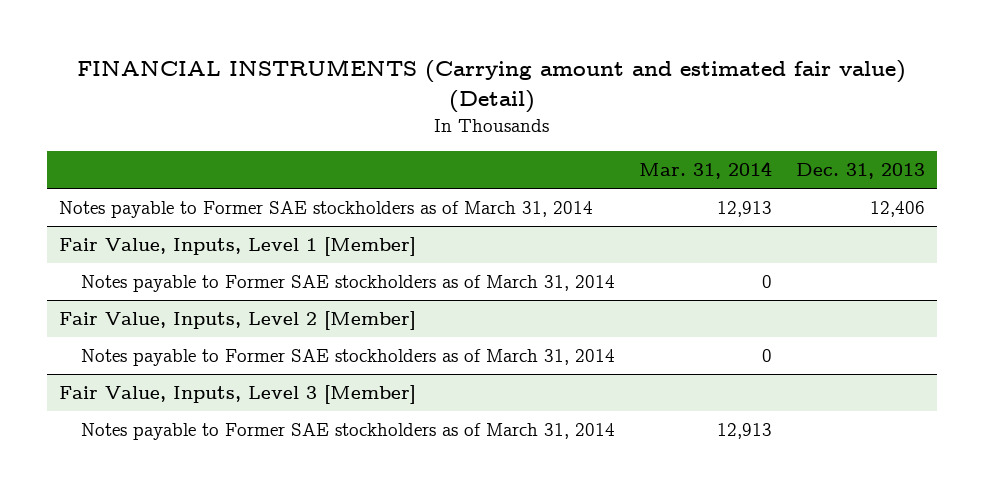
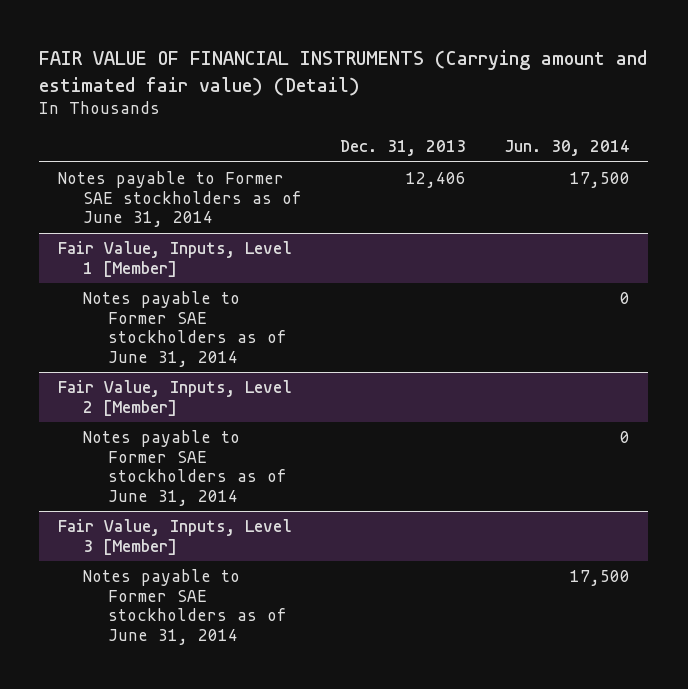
[76,59,906,114] FINANCIAL INSTRUMENTS (Carrying amount and estimated fair value) (Detail) -> [39,50,648,96] FAIR VALUE OF FINANCIAL INSTRUMENTS (Carrying amount and estimated fair value) (Detail)
[639,161,773,180] Mar. 31, 2014 -> none
none -> [503,140,630,157] Jun. 30, 2014
[58,201,593,219] Notes payable to Former SAE stockholders as of March 31, 2014 -> [58,171,302,228] Notes payable to Former SAE stockholders as of June 31, 2014
[81,275,616,293] Notes payable to Former SAE stockholders as of March 31, 2014 -> [82,291,287,367] Notes payable to Former SAE stockholders as of June 31, 2014
[81,349,616,367] Notes payable to Former SAE stockholders as of March 31, 2014 -> [82,430,287,506] Notes payable to Former SAE stockholders as of June 31, 2014
[81,423,616,441] Notes payable to Former SAE stockholders as of March 31, 2014 -> [82,569,287,645] Notes payable to Former SAE stockholders as of June 31, 2014

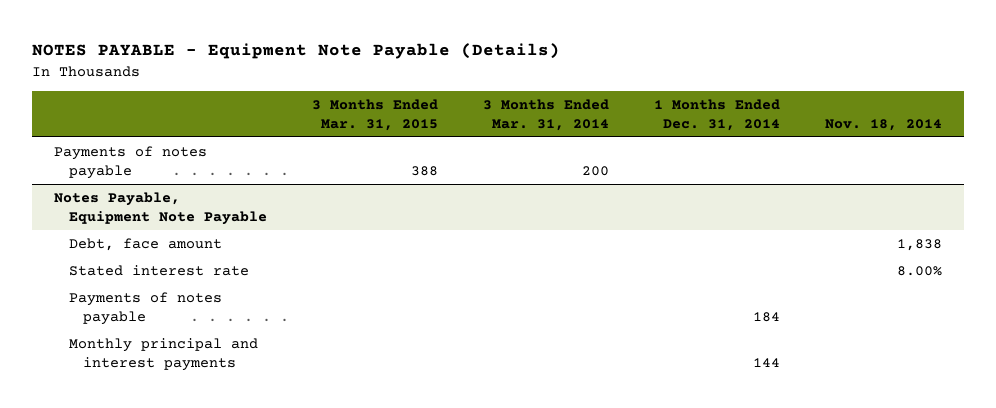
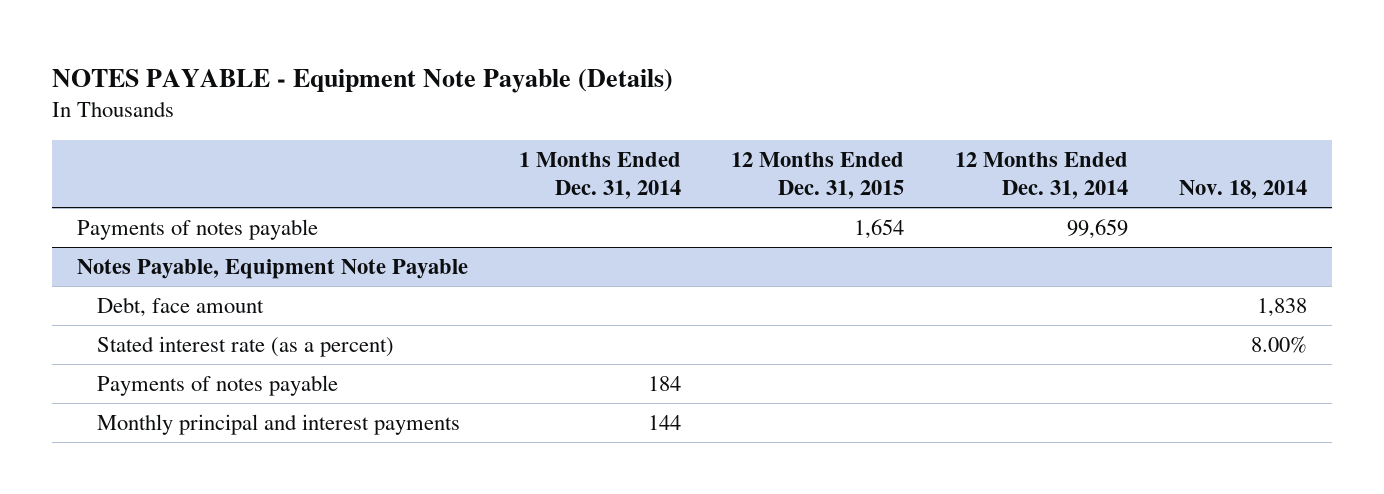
[311,98,438,131] 3 Months Ended Mar. 31, 2015 -> none
[482,98,609,131] 3 Months Ended Mar. 31, 2014 -> none
none -> [731,152,905,200] 12 Months Ended Dec. 31, 2015
none -> [954,152,1128,200] 12 Months Ended Dec. 31, 2014
[68,264,249,276] Stated interest rate -> [97,335,395,357] Stated interest rate (as a percent)

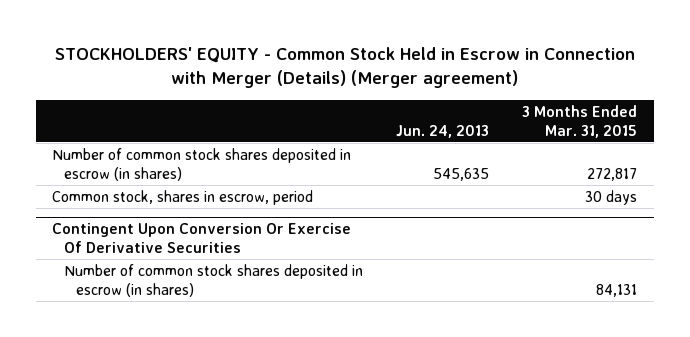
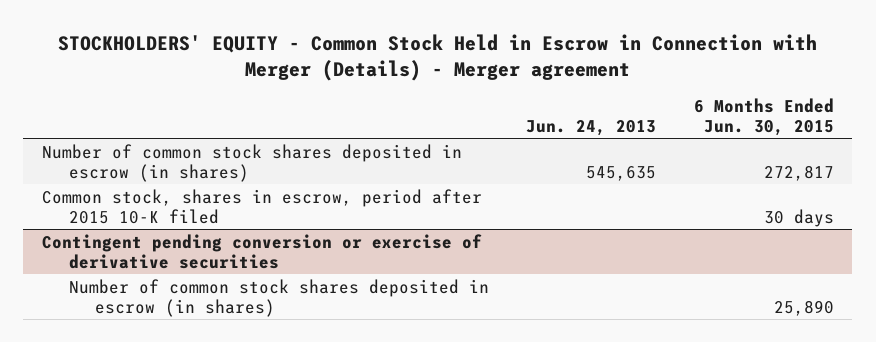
[54,47,635,89] STOCKHOLDERS' EQUITY - Common Stock Held in Escrow in Connection with Merger (Details) (Merger agreement) -> [57,33,817,82] STOCKHOLDERS' EQUITY - Common Stock Held in Escrow in Connection with Merger (Details) - Merger agreement
[522,104,638,138] 3 Months Ended Mar. 31, 2015 -> none
none -> [693,97,834,136] 6 Months Ended Jun. 30, 2015
[52,189,314,205] Common stock, shares in escrow, period -> [41,188,482,224] Common stock, shares in escrow, period after 2015 10-K filed
[52,223,352,254] Contingent Upon Conversion Or Exercise Of Derivative Securities -> [41,233,482,269] Contingent pending conversion or exercise of derivative securities

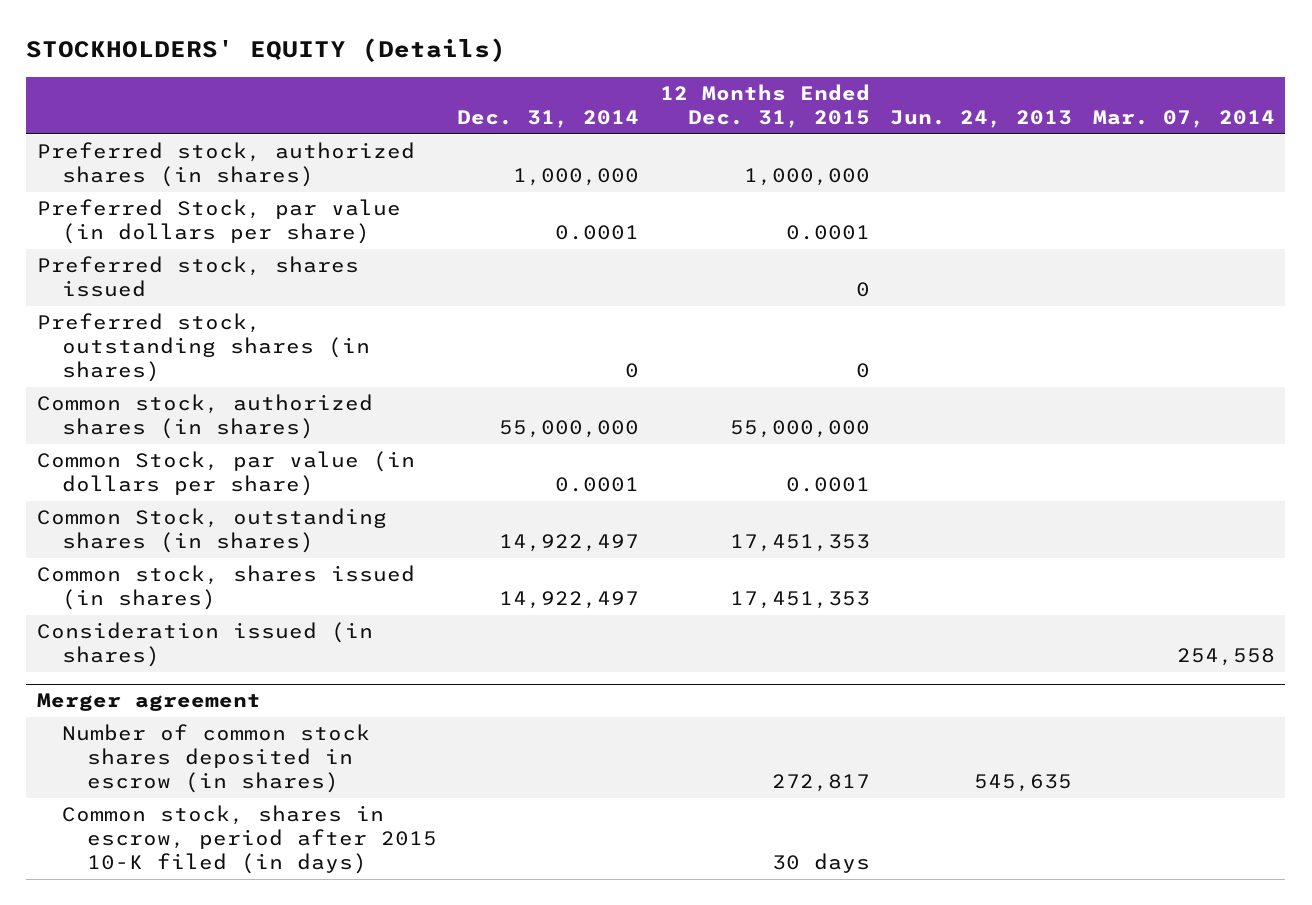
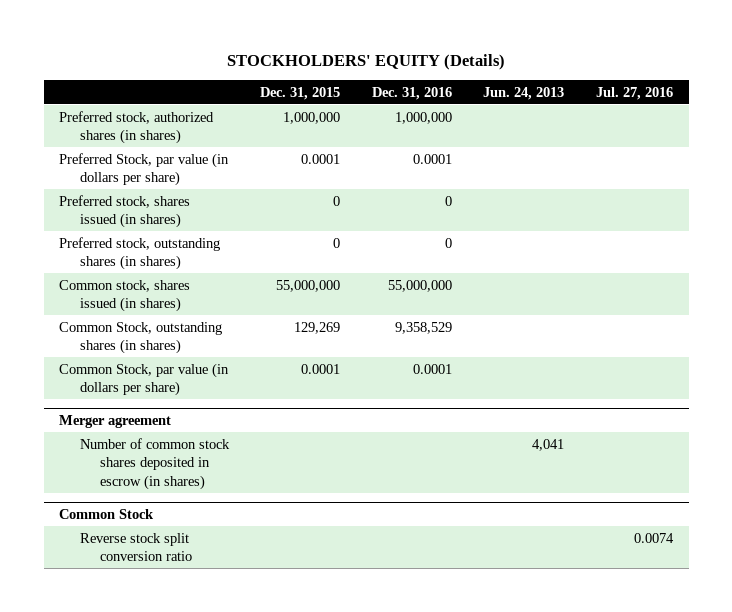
[457,110,640,129] Dec. 31, 2014 -> none
[659,84,870,129] 12 Months Ended Dec. 31, 2015 -> none
[1093,110,1276,129] Mar. 07, 2014 -> none
none -> [260,86,341,100] Dec. 31, 2015
none -> [371,86,452,100] Dec. 31, 2016
none -> [596,86,674,100] Jul. 27, 2016
[36,256,359,298] Preferred stock, shares issued -> [59,194,191,229] Preferred stock, shares issued (in shares)
[36,394,373,440] Common stock, authorized shares (in shares) -> none
[36,622,373,668] Consideration issued (in shares) -> none
[36,508,387,554] Common Stock, outstanding shares (in shares) -> [59,321,223,355] Common Stock, outstanding shares (in shares)
[36,451,415,497] Common Stock, par value (in dollars per share) -> [59,362,230,397] Common Stock, par value (in dollars per share)
[61,805,437,875] Common stock, shares in escrow, period after 2015 10-K filed (in days) -> none
[974,774,1073,793] 545,635 -> [532,438,565,451] 4,041
none -> [59,508,155,519] Common Stock
none -> [79,532,193,562] Reverse stock split conversion ratio

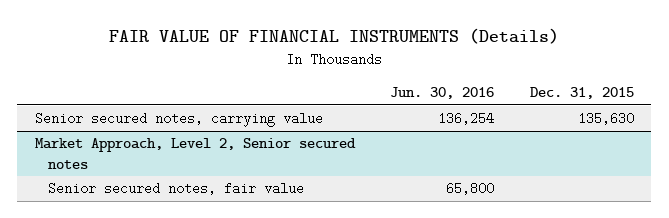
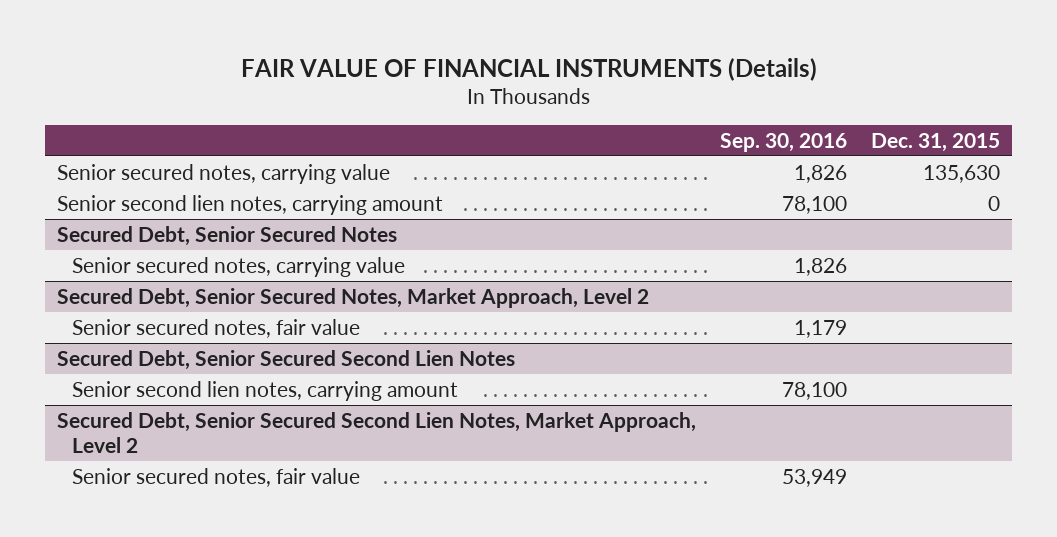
[390,87,495,100] Jun. 30, 2016 -> none
none -> [720,132,848,152] Sep. 30, 2016
none -> [56,194,443,215] Senior second lien notes, carrying amount
none -> [56,225,397,246] Secured Debt, Senior Secured Notes
none -> [72,256,406,277] Senior secured notes, carrying value
[34,138,356,169] Market Approach, Level 2, Senior secured notes -> [56,287,649,308] Secured Debt, Senior Secured Notes, Market Approach, Level 2
none -> [56,349,515,370] Secured Debt, Senior Secured Second Lien Notes
none -> [72,380,459,401] Senior second lien notes, carrying amount
none -> [56,411,696,454] Secured Debt, Senior Secured Second Lien Notes, Market Approach, Level 2
none -> [72,467,361,487] Senior secured notes, fair value

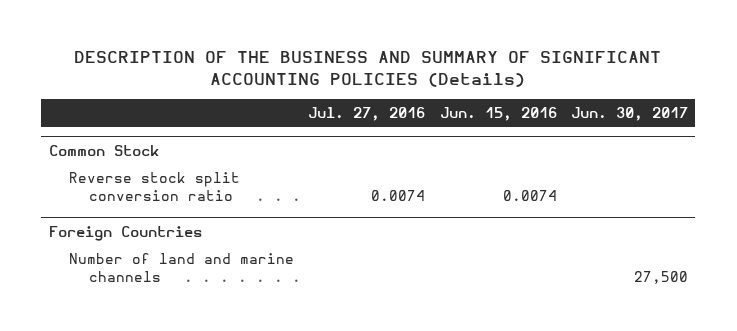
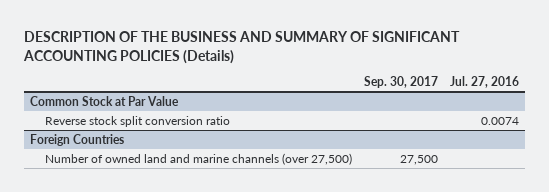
[439,107,557,122] Jun. 15, 2016 -> none
[570,107,688,122] Jun. 30, 2017 -> none
none -> [364,75,439,88] Sep. 30, 2017
[48,144,159,156] Common Stock -> [29,95,179,106] Common Stock at Par Value
[68,252,294,282] Number of land and marine channels -> [45,152,353,165] Number of owned land and marine channels (over 27,500)

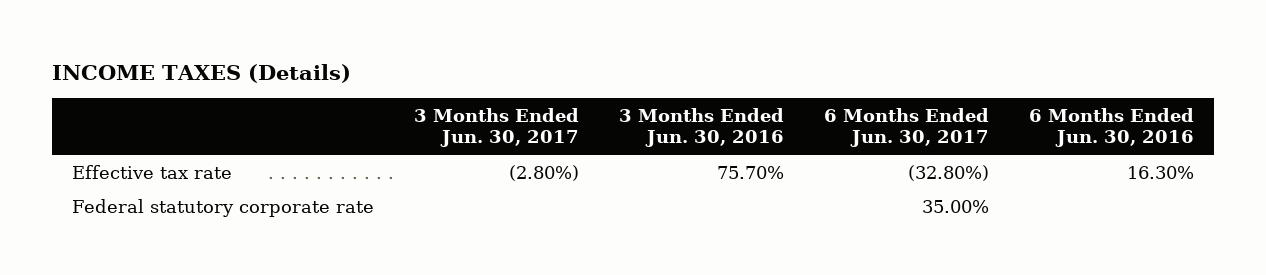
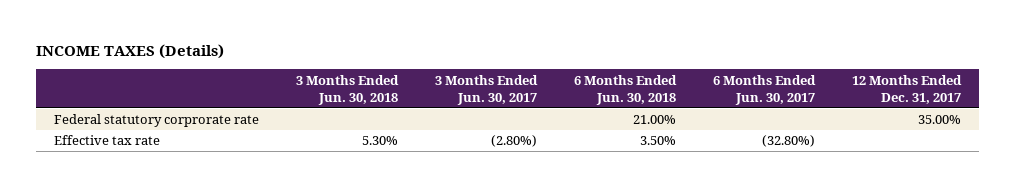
[618,107,784,148] 3 Months Ended Jun. 30, 2016 -> none
[1028,107,1194,148] 6 Months Ended Jun. 30, 2016 -> none
none -> [296,74,400,105] 3 Months Ended Jun. 30, 2018
none -> [573,74,677,105] 6 Months Ended Jun. 30, 2018
none -> [851,74,962,104] 12 Months Ended Dec. 31, 2017
none -> [54,114,260,128] Federal statutory corprorate rate
[71,198,374,217] Federal statutory corporate rate -> none

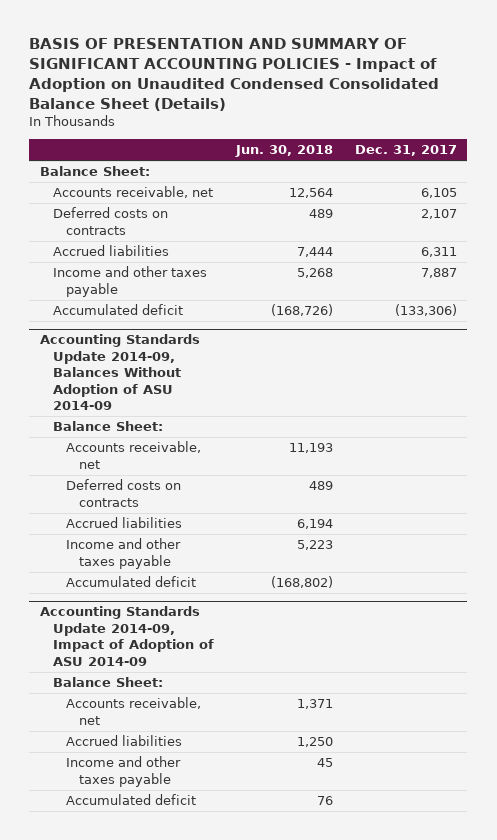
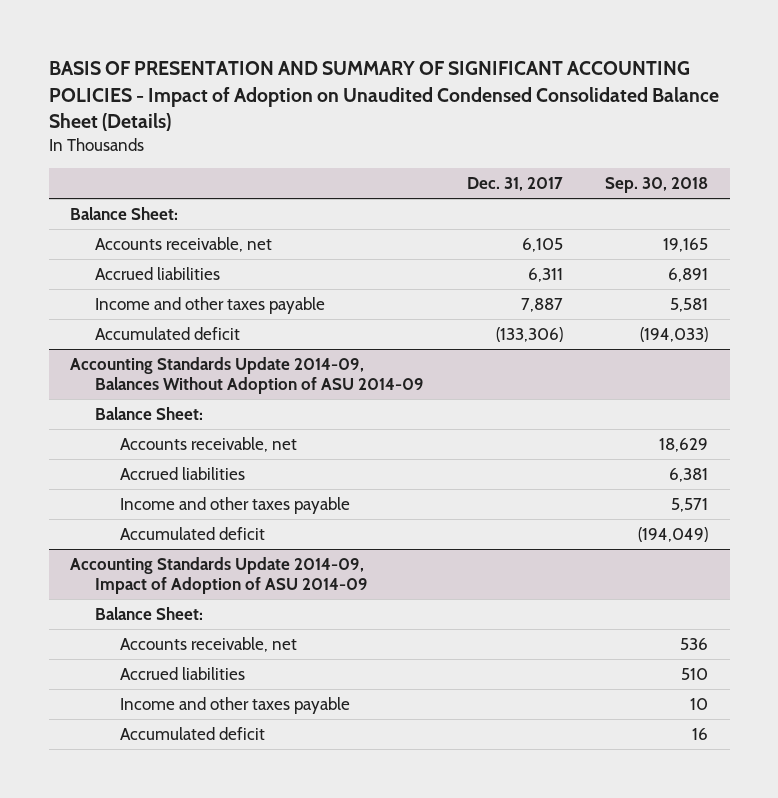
[234,145,333,158] Jun. 30, 2018 -> none
none -> [605,177,709,194] Sep. 30, 2018
[53,207,169,235] Deferred costs on contracts -> none
[65,479,181,507] Deferred costs on contracts -> none

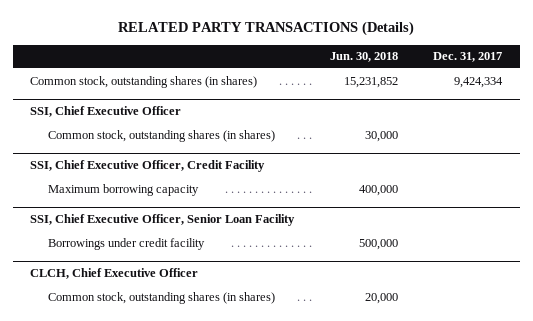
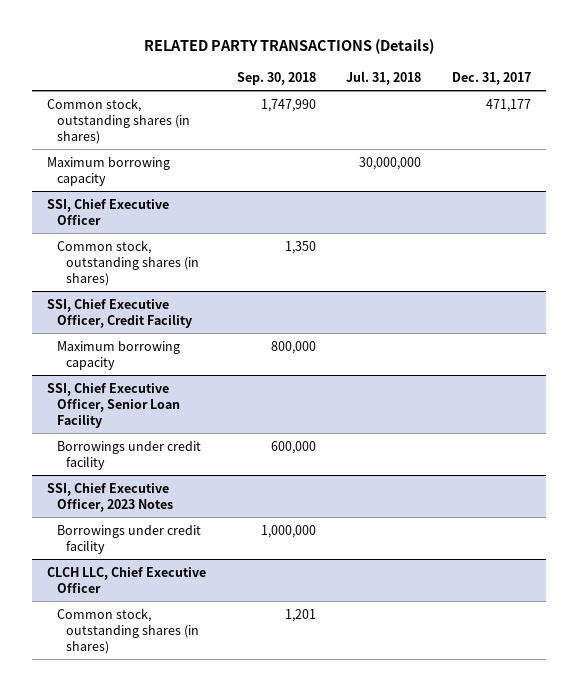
[329,52,398,63] Jun. 30, 2018 -> none
none -> [236,71,316,85] Sep. 30, 2018
none -> [346,70,422,85] Jul. 31, 2018
[454,76,504,88] 9,424,334 -> [485,98,531,112] 471,177
none -> [47,156,171,186] Maximum borrowing capacity
none -> [47,482,173,512] SSI, Chief Executive Officer, 2023 Notes
none -> [56,524,201,554] Borrowings under credit facility
[30,268,199,280] CLCH, Chief Executive Officer -> [47,566,207,593] CLCH LLC, Chief Executive Officer

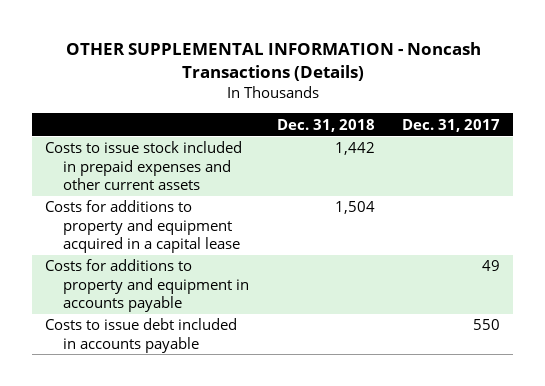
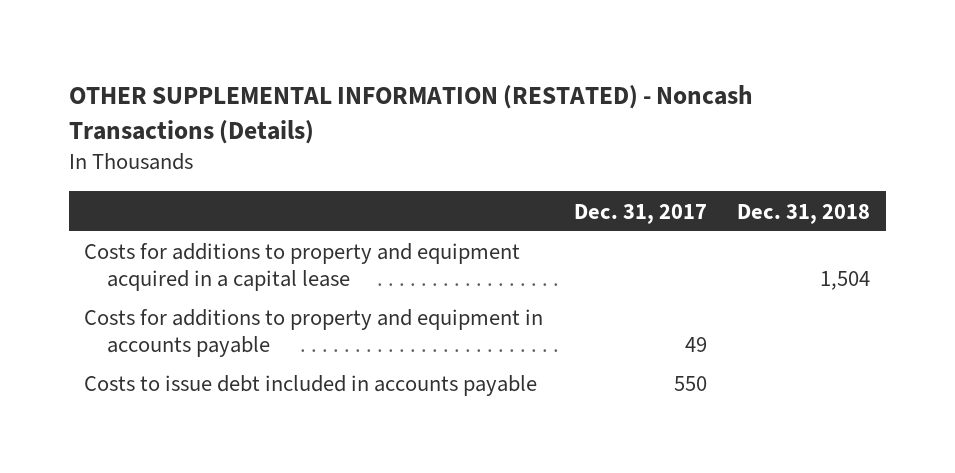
[65,41,481,82] OTHER SUPPLEMENTAL INFORMATION - Noncash Transactions (Details) -> [69,84,754,144] OTHER SUPPLEMENTAL INFORMATION (RESTATED) - Noncash Transactions (Details)
[45,141,243,190] Costs to issue stock included in prepaid expenses and other current assets -> none

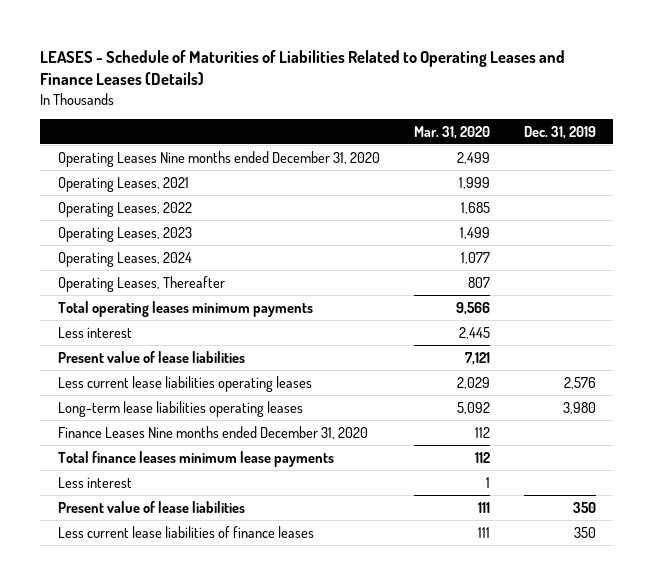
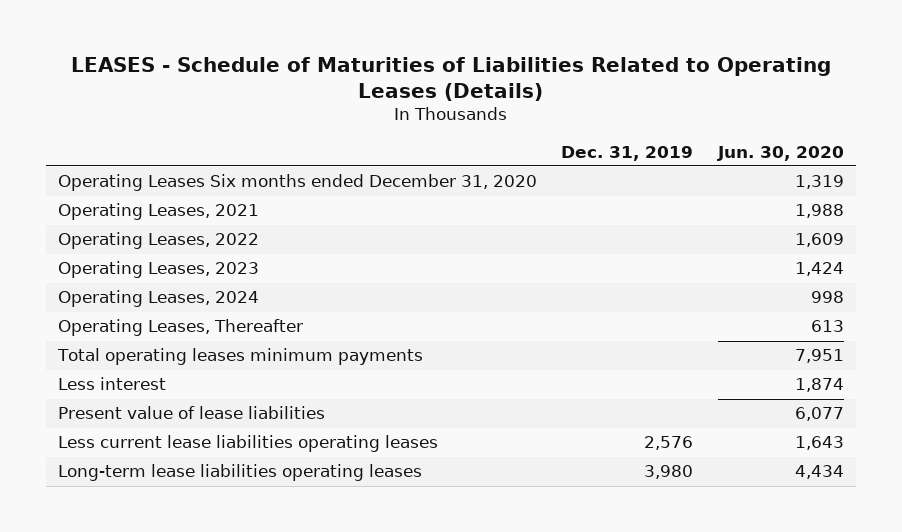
[40,49,566,86] LEASES - Schedule of Maturities of Liabilities Related to Operating Leases and Finance Leases (Details) -> [70,56,831,101] LEASES - Schedule of Maturities of Liabilities Related to Operating Leases (Details)
[413,125,490,139] Mar. 31, 2020 -> none
none -> [716,145,844,161] Jun. 30, 2020
[57,150,380,167] Operating Leases Nine months ended December 31, 2020 -> [57,174,537,192] Operating Leases Six months ended December 31, 2020
[57,425,368,439] Finance Leases Nine months ended December 31, 2020 -> none
[57,450,334,467] Total finance leases minimum lease payments -> none
[57,476,132,488] Less interest -> none
[57,500,245,513] Present value of lease liabilities -> none
[57,525,314,538] Less current lease liabilities of finance leases -> none

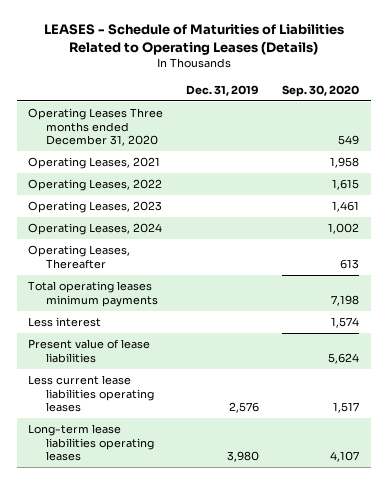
[716,145,844,161] Jun. 30, 2020 -> none
none -> [282,84,360,97] Sep. 30, 2020
[57,174,537,192] Operating Leases Six months ended December 31, 2020 -> [28,108,164,147] Operating Leases Three months ended December 31, 2020

